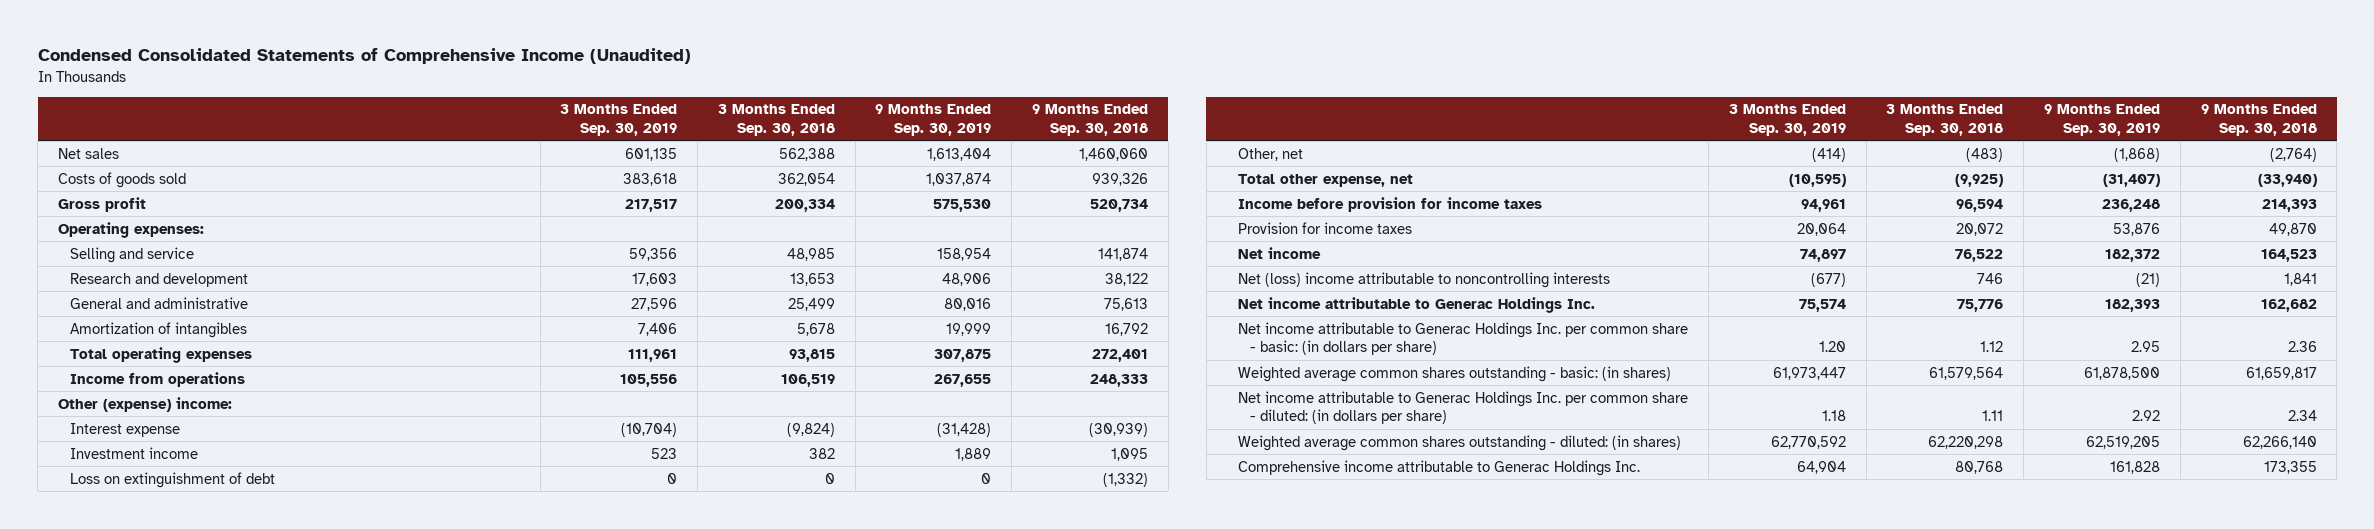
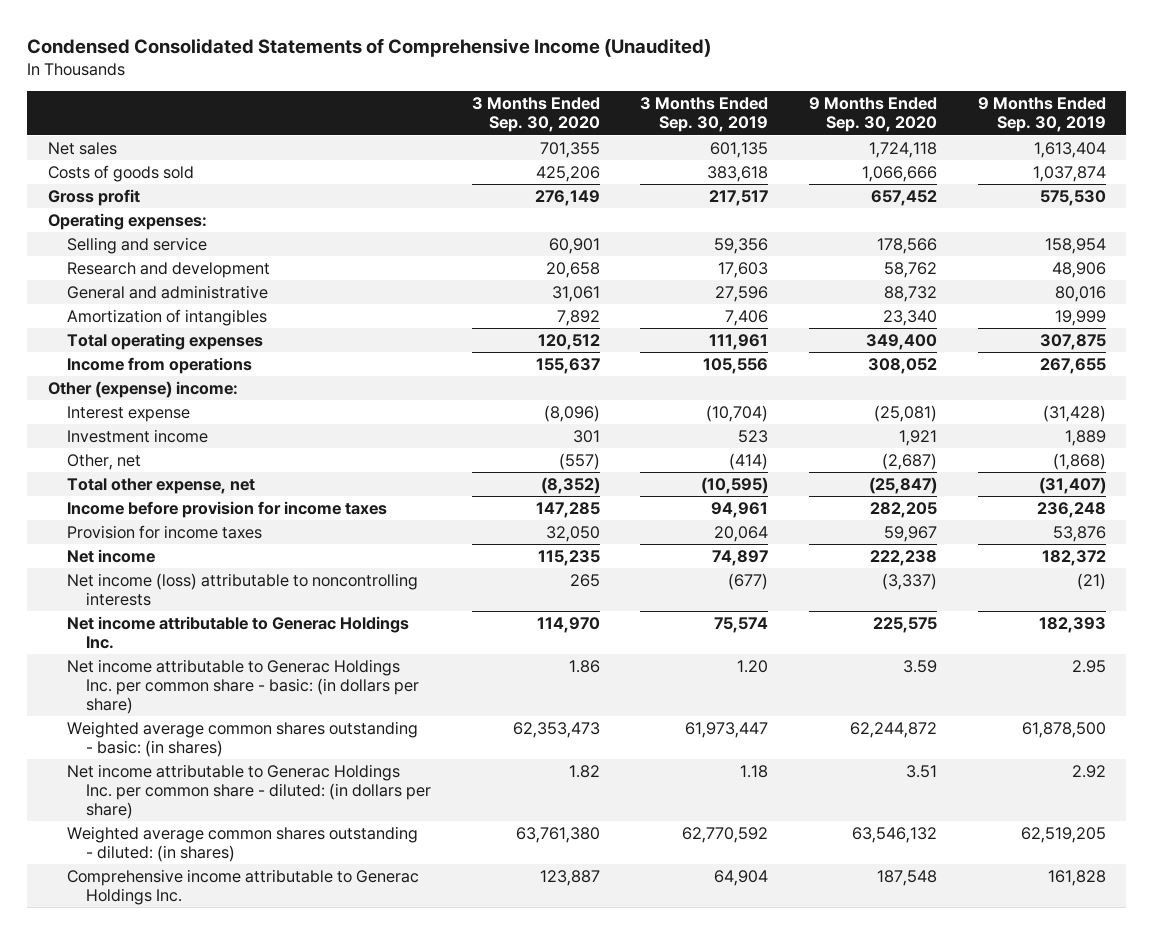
[717,104,835,137] 3 Months Ended Sep. 30, 2018 -> none
[1031,104,1148,137] 9 Months Ended Sep. 30, 2018 -> none
none -> [471,97,600,133] 3 Months Ended Sep. 30, 2020
none -> [808,97,937,133] 9 Months Ended Sep. 30, 2020
[69,471,275,488] Loss on extinguishment of debt -> none
[1238,271,1611,288] Net (loss) income attributable to noncontrolling interests -> [66,572,418,607] Net income (loss) attributable to noncontrolling interests

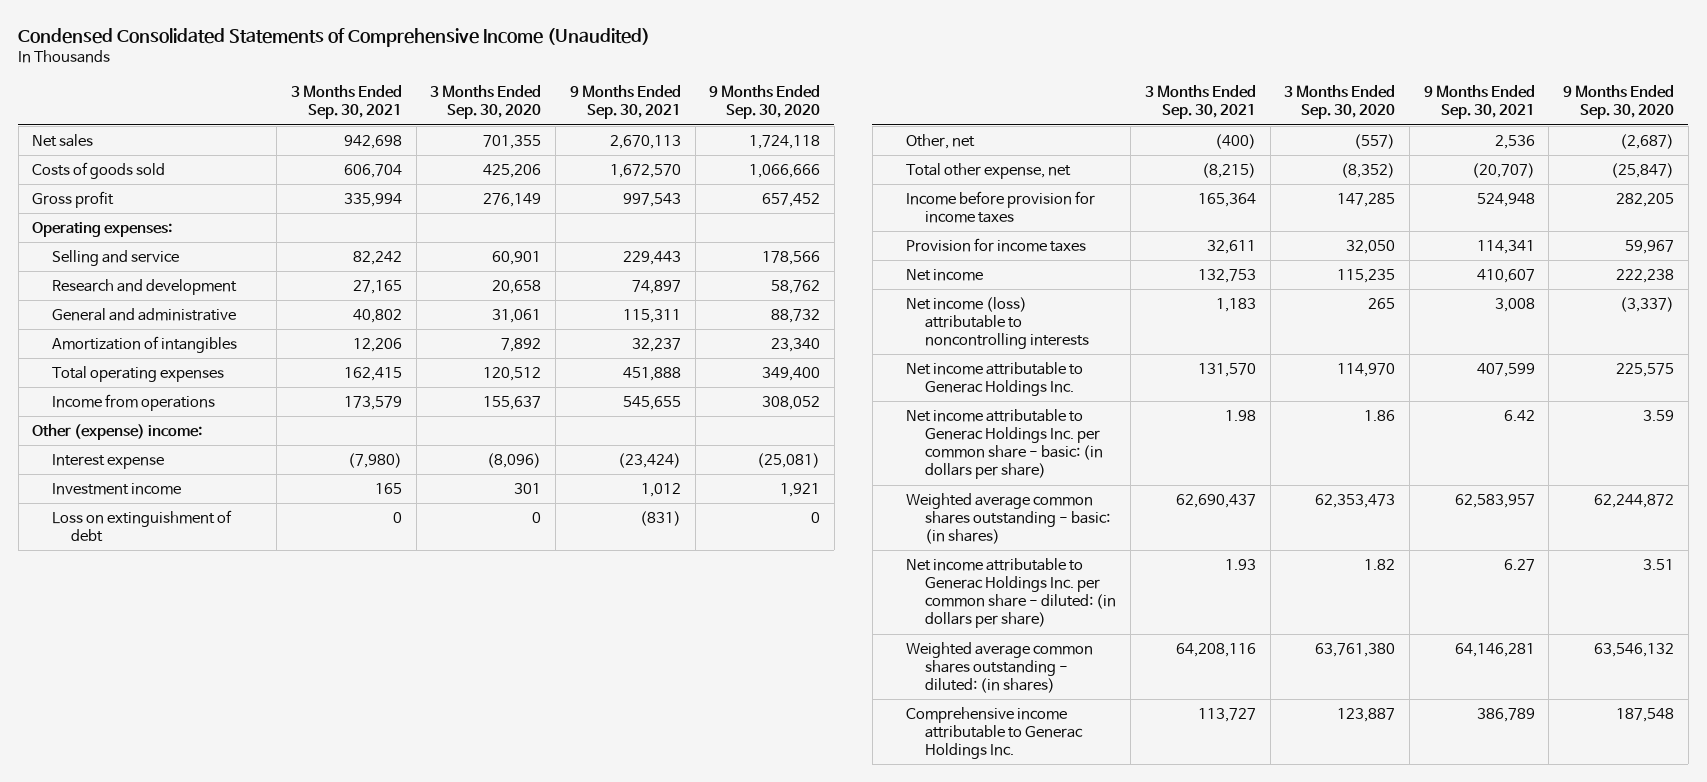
[640,97,769,133] 3 Months Ended Sep. 30, 2019 -> none
[977,97,1106,133] 9 Months Ended Sep. 30, 2019 -> none
none -> [290,85,402,120] 3 Months Ended Sep. 30, 2021
none -> [569,85,681,120] 9 Months Ended Sep. 30, 2021
none -> [51,510,232,543] Loss on extinguishment of debt

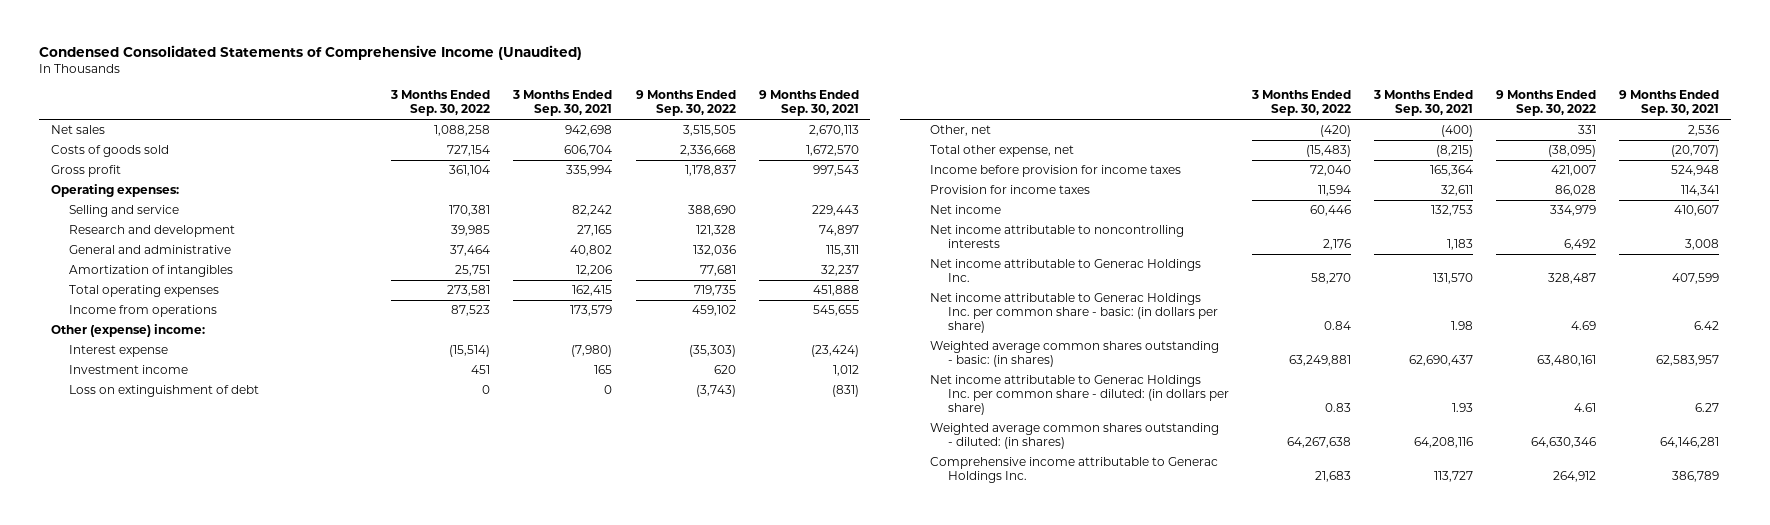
[430,85,542,120] 3 Months Ended Sep. 30, 2020 -> none
[709,85,821,120] 9 Months Ended Sep. 30, 2020 -> none
none -> [390,90,491,117] 3 Months Ended Sep. 30, 2022
none -> [635,90,736,117] 9 Months Ended Sep. 30, 2022
[905,297,1090,350] Net income (loss) attributable to noncontrolling interests -> [929,225,1184,249] Net income attributable to noncontrolling interests

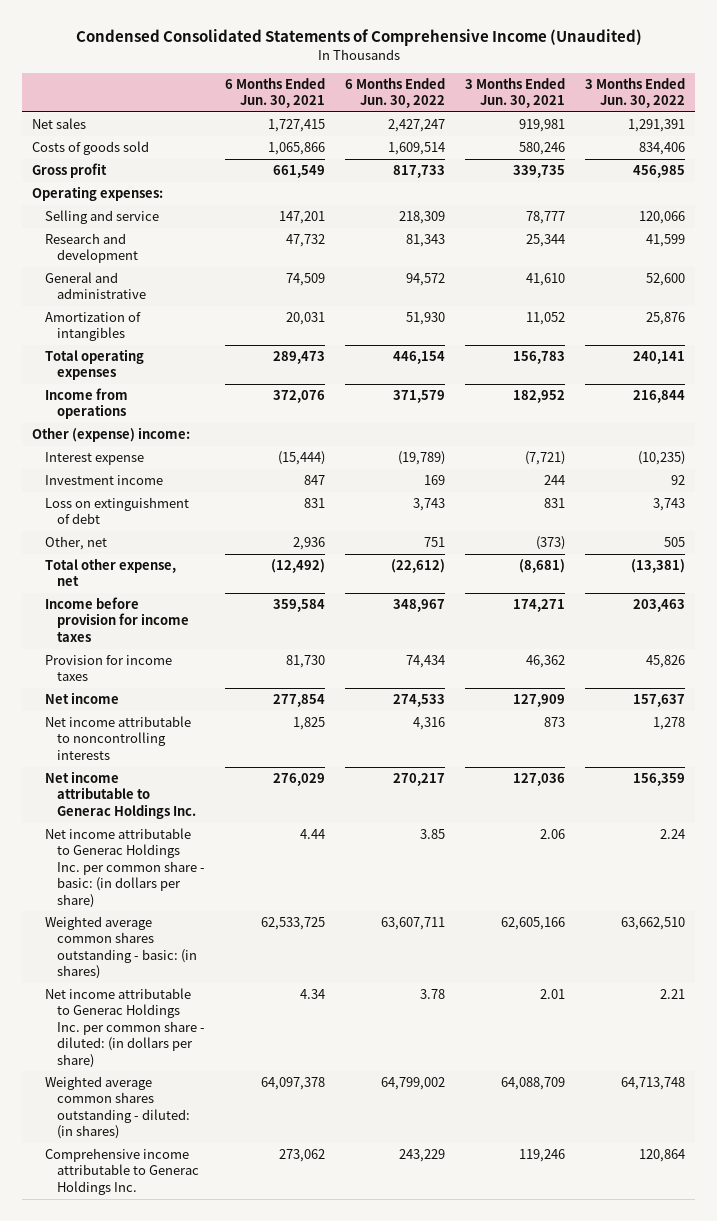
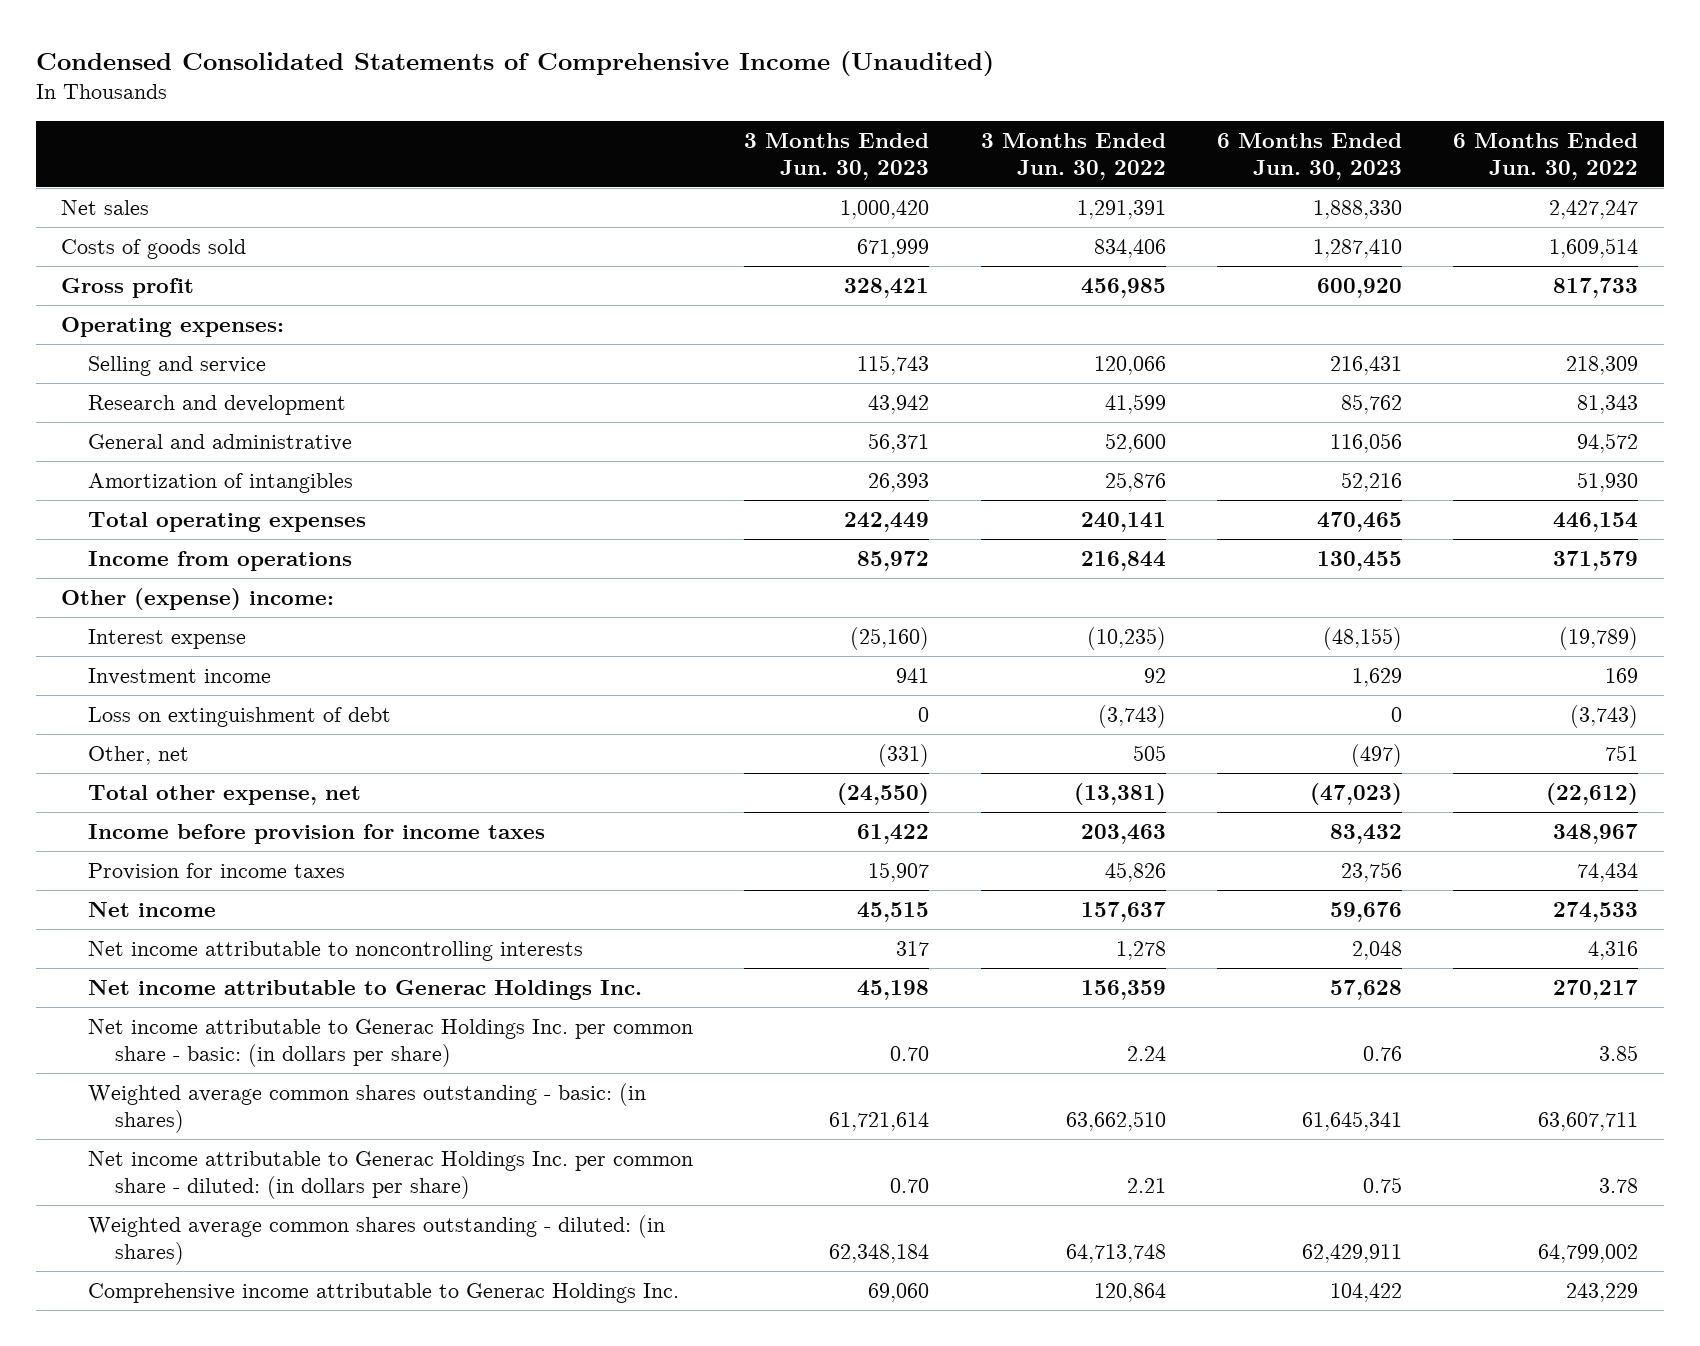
[224,77,325,109] 6 Months Ended Jun. 30, 2021 -> none
[465,77,566,109] 3 Months Ended Jun. 30, 2021 -> none
none -> [744,132,930,181] 3 Months Ended Jun. 30, 2023
none -> [1216,132,1402,181] 6 Months Ended Jun. 30, 2023
[413,498,446,512] 3,743 -> [1570,704,1639,728] (3,743)
[653,498,686,512] 3,743 -> [1097,704,1166,728] (3,743)

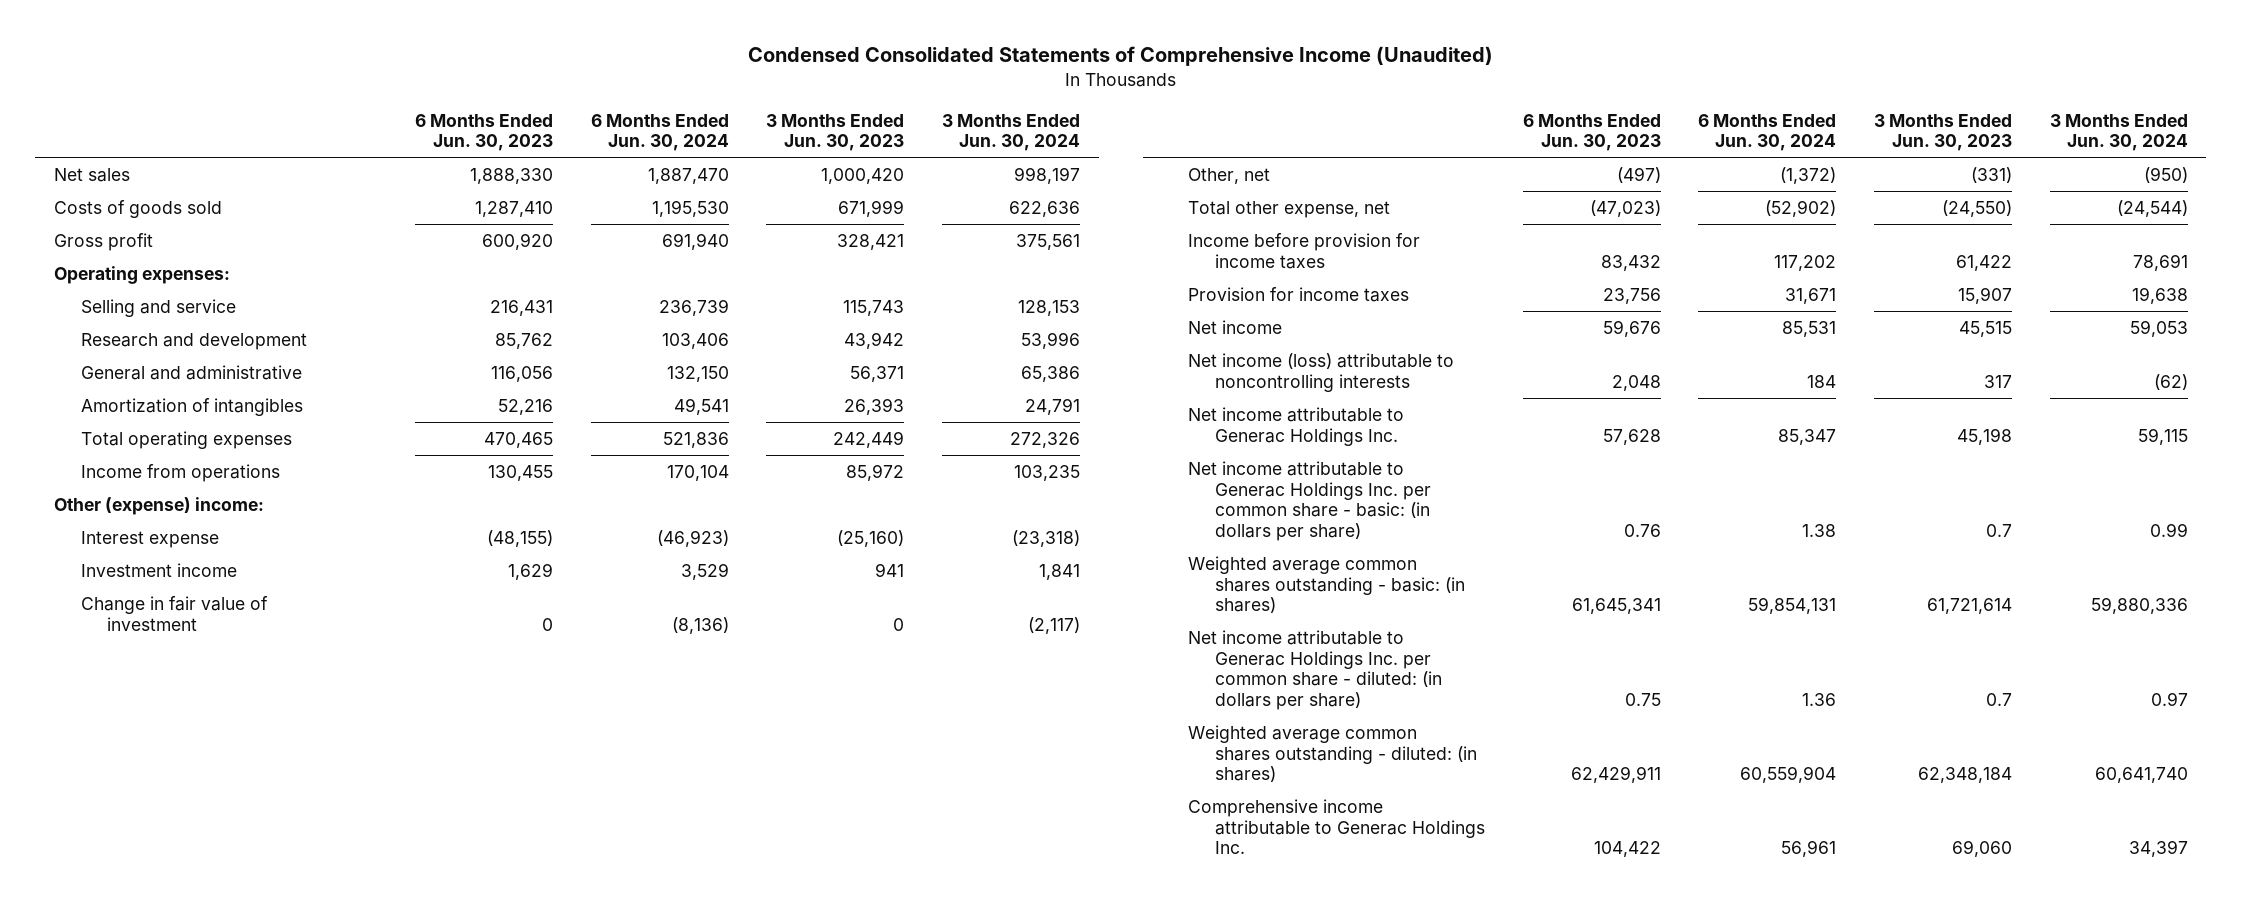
[980,132,1166,181] 3 Months Ended Jun. 30, 2022 -> none
[1453,132,1639,181] 6 Months Ended Jun. 30, 2022 -> none
none -> [590,113,729,152] 6 Months Ended Jun. 30, 2024
none -> [942,113,1081,152] 3 Months Ended Jun. 30, 2024
[88,706,392,727] Loss on extinguishment of debt -> none
none -> [80,596,268,631] Change in fair value of investment
[88,940,584,961] Net income attributable to noncontrolling interests -> [1188,353,1455,392] Net income (loss) attributable to noncontrolling interests
[890,1046,930,1062] 0.70 -> [1985,523,2012,537] 0.7
[890,1178,930,1194] 0.70 -> [1985,692,2012,706] 0.7

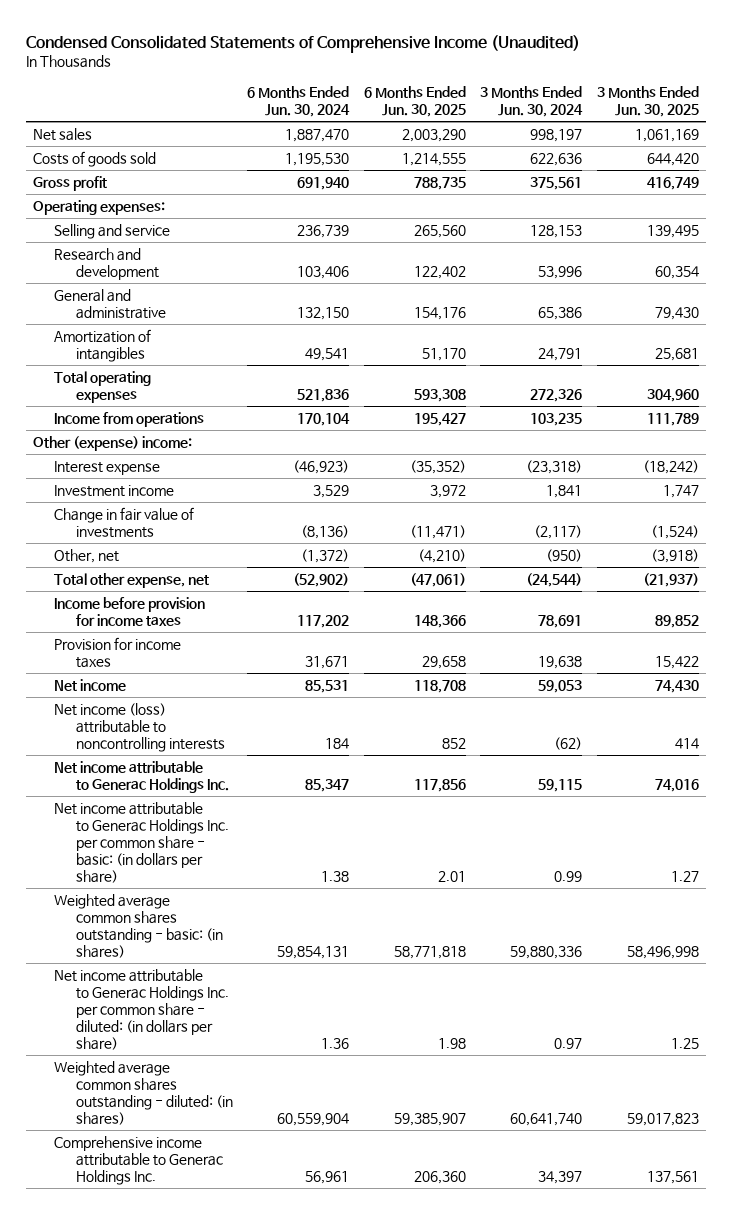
[414,113,553,152] 6 Months Ended Jun. 30, 2023 -> none
[766,113,905,152] 3 Months Ended Jun. 30, 2023 -> none
none -> [363,86,466,118] 6 Months Ended Jun. 30, 2025
none -> [596,86,699,118] 3 Months Ended Jun. 30, 2025
[80,596,268,631] Change in fair value of investment -> [54,506,195,538] Change in fair value of investments

